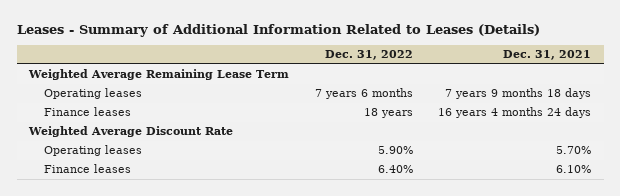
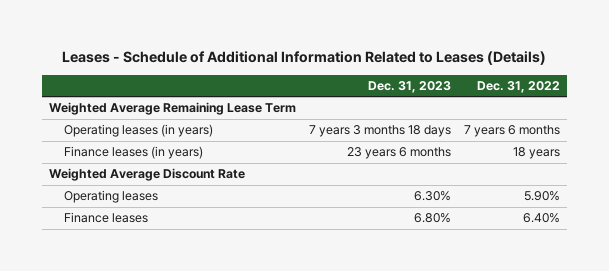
[16,23,540,37] Leases - Summary of Additional Information Related to Leases (Details) -> [62,50,547,65] Leases - Schedule of Additional Information Related to Leases (Details)
[503,50,592,61] Dec. 31, 2021 -> none
none -> [367,80,451,93] Dec. 31, 2023
[43,88,142,100] Operating leases -> [63,124,213,138] Operating leases (in years)
[43,107,131,117] Finance leases -> [63,146,203,160] Finance leases (in years)

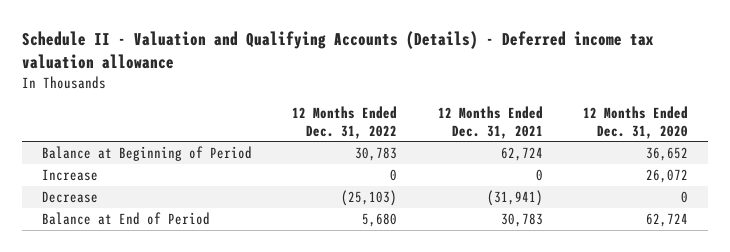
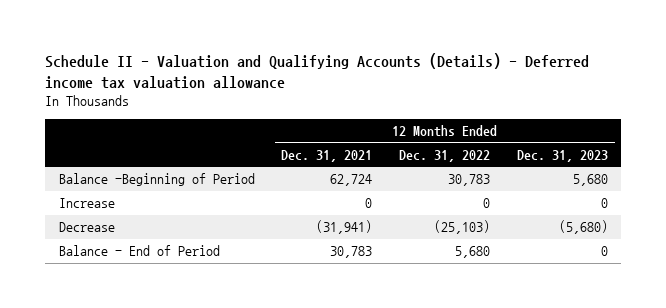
[582,106,688,139] 12 Months Ended Dec. 31, 2020 -> none
none -> [516,149,608,162] Dec. 31, 2023
[42,145,253,161] Balance at Beginning of Period -> [58,173,255,187] Balance -Beginning of Period
[42,211,211,225] Balance at End of Period -> [58,245,220,257] Balance - End of Period

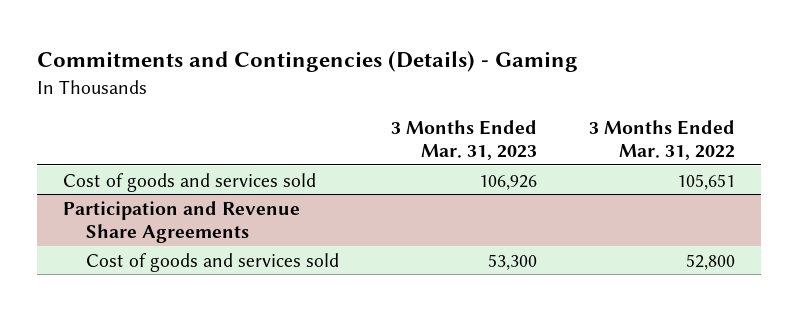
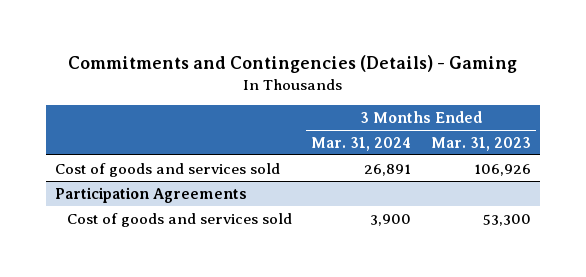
[589,119,736,161] 3 Months Ended Mar. 31, 2022 -> none
none -> [311,136,412,151] Mar. 31, 2024
[62,200,300,243] Participation and Revenue Share Agreements -> [55,186,248,203] Participation Agreements

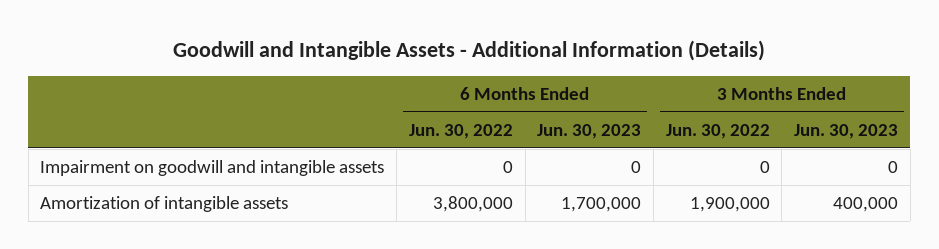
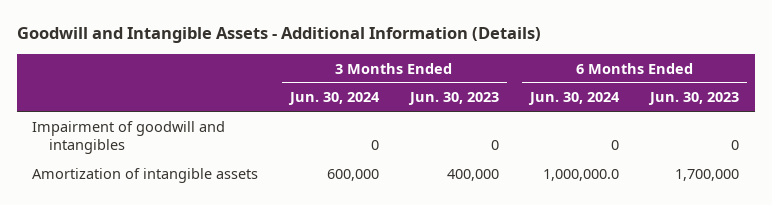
[408,123,513,139] Jun. 30, 2022 -> none
[665,123,770,139] Jun. 30, 2022 -> none
none -> [287,92,380,106] Jun. 30, 2024
none -> [527,92,620,106] Jun. 30, 2024
[40,160,385,177] Impairment on goodwill and intangible assets -> [32,120,226,154] Impairment of goodwill and intangibles

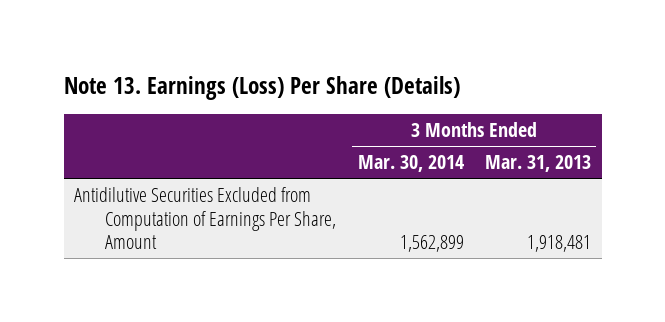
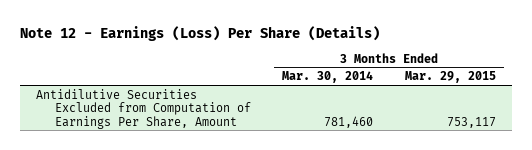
[63,76,460,101] Note 13. Earnings (Loss) Per Share (Details) -> [20,26,381,42] Note 12 - Earnings (Loss) Per Share (Details)
[485,155,592,173] Mar. 31, 2013 -> none
none -> [405,71,497,84] Mar. 29, 2015
[399,235,464,253] 1,562,899 -> [324,115,374,128] 781,460

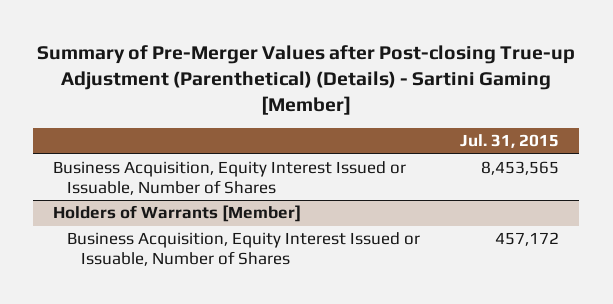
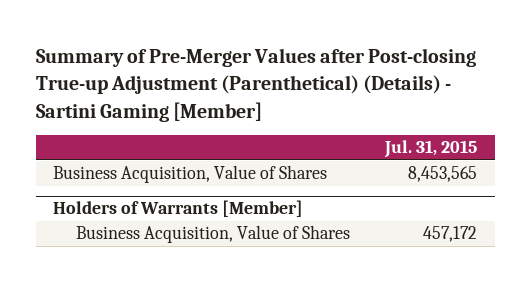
[53,161,407,195] Business Acquisition, Equity Interest Issued or Issuable, Number of Shares -> [53,165,328,184] Business Acquisition, Value of Shares
[67,232,421,266] Business Acquisition, Equity Interest Issued or Issuable, Number of Shares -> [75,225,350,244] Business Acquisition, Value of Shares

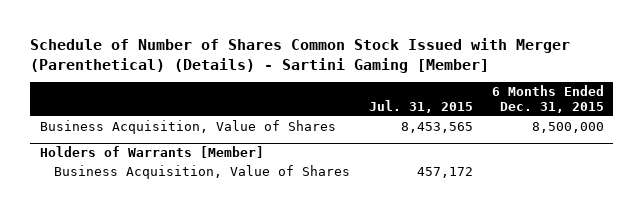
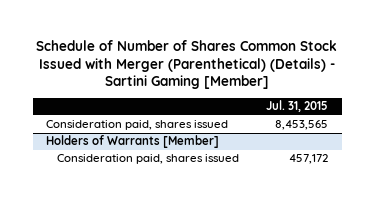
[491,85,604,114] 6 Months Ended Dec. 31, 2015 -> none
[39,120,336,135] Business Acquisition, Value of Shares -> [46,120,229,131] Consideration paid, shares issued
[54,165,351,180] Business Acquisition, Value of Shares -> [57,154,240,165] Consideration paid, shares issued

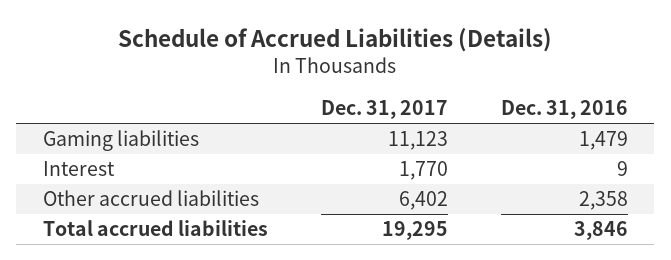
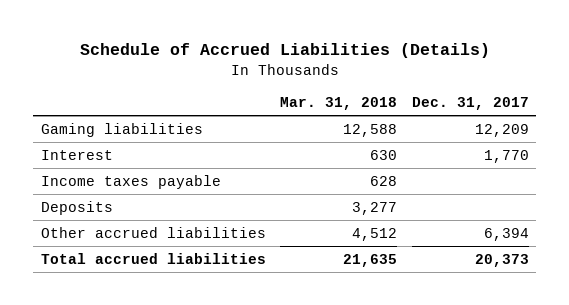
[500,100,628,120] Dec. 31, 2016 -> none
none -> [280,96,398,110] Mar. 31, 2018
[387,131,448,151] 11,123 -> [474,123,529,137] 12,209
none -> [40,174,221,189] Income taxes payable
none -> [40,200,113,215] Deposits
[398,191,448,211] 6,402 -> [483,227,529,241] 6,394
[381,221,448,241] 19,295 -> [474,253,529,267] 20,373

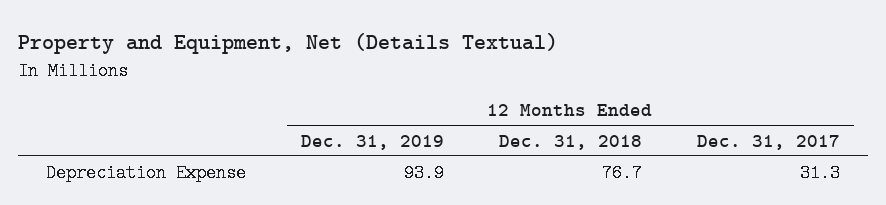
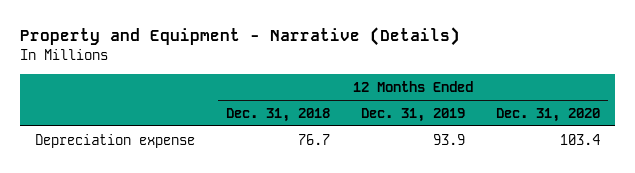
[18,32,559,54] Property and Equipment, Net (Details Textual) -> [19,27,460,47] Property and Equipment - Narrative (Details)
[697,134,841,150] Dec. 31, 2017 -> none
none -> [495,107,600,122] Dec. 31, 2020
[45,164,246,183] Depreciation Expense -> [35,133,196,148] Depreciation expense

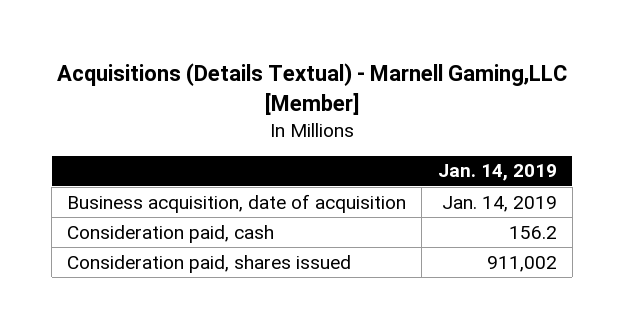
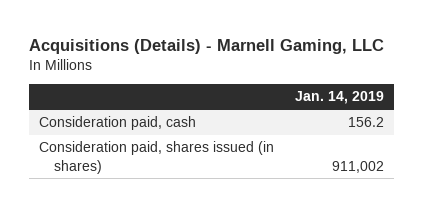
[56,63,567,115] Acquisitions (Details Textual) - Marnell Gaming,LLC [Member] -> [28,38,384,54] Acquisitions (Details) - Marnell Gaming, LLC
[67,193,407,213] Business acquisition, date of acquisition -> none
[67,254,352,273] Consideration paid, shares issued -> [39,141,275,174] Consideration paid, shares issued (in shares)

